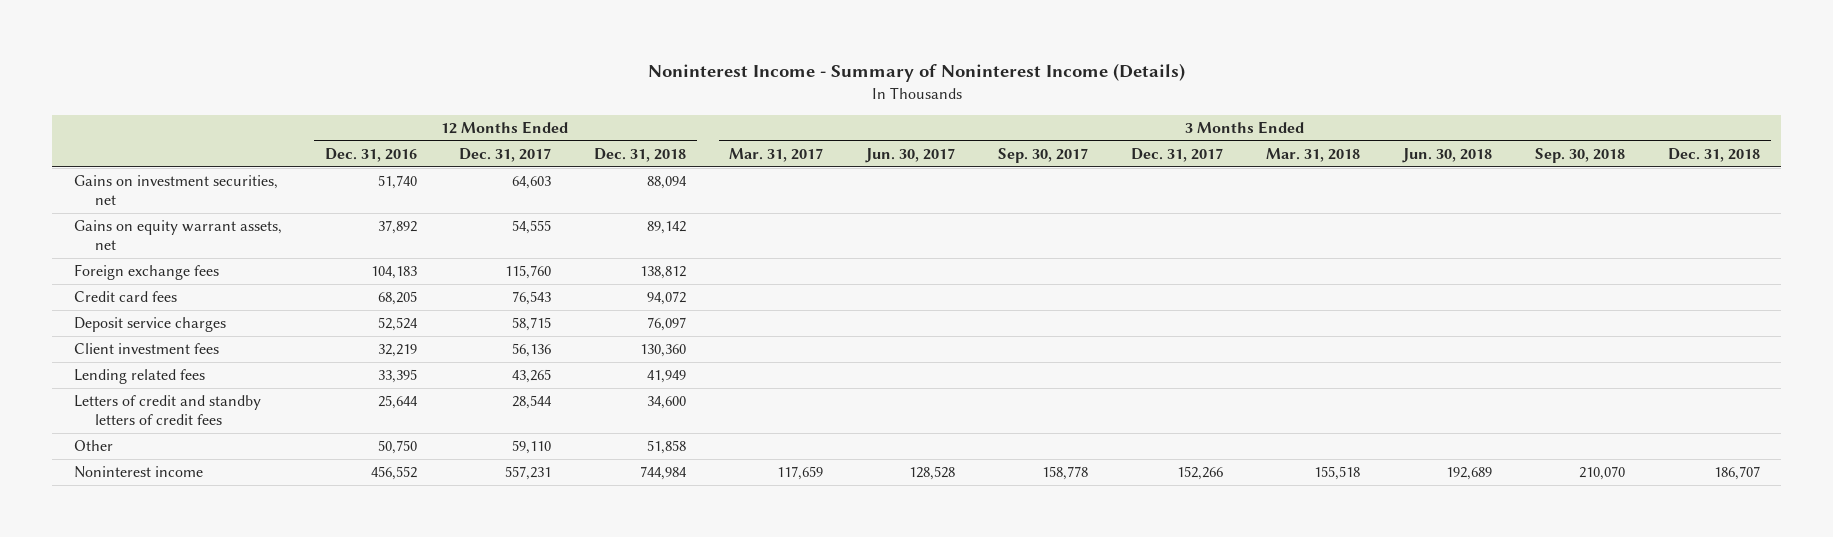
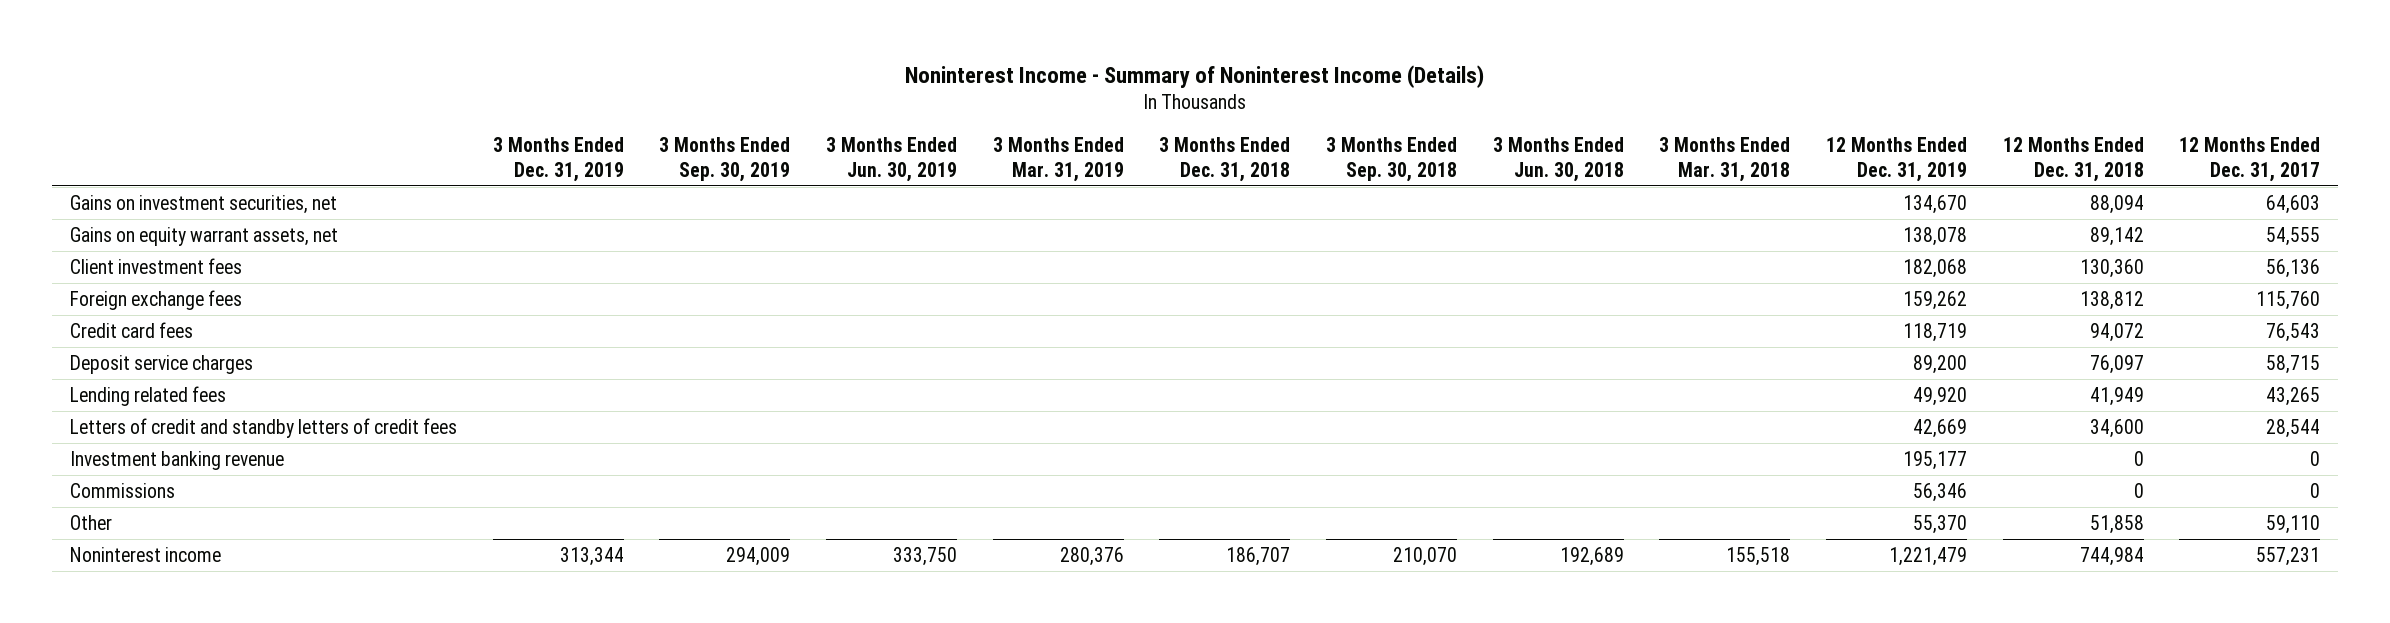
[324,148,417,163] Dec. 31, 2016 -> none
[729,148,824,163] Mar. 31, 2017 -> none
[865,148,956,164] Jun. 30, 2017 -> none
[998,148,1089,164] Sep. 30, 2017 -> none
[1131,148,1224,163] Dec. 31, 2017 -> none
none -> [492,137,624,182] 3 Months Ended Dec. 31, 2019
none -> [659,137,791,182] 3 Months Ended Sep. 30, 2019
none -> [825,137,957,182] 3 Months Ended Jun. 30, 2019
none -> [992,137,1124,182] 3 Months Ended Mar. 31, 2019
none -> [1825,137,1967,182] 12 Months Ended Dec. 31, 2019
[73,343,219,355] Client investment fees -> [70,258,243,275] Client investment fees
none -> [70,451,285,471] Investment banking revenue
none -> [70,483,176,499] Commissions

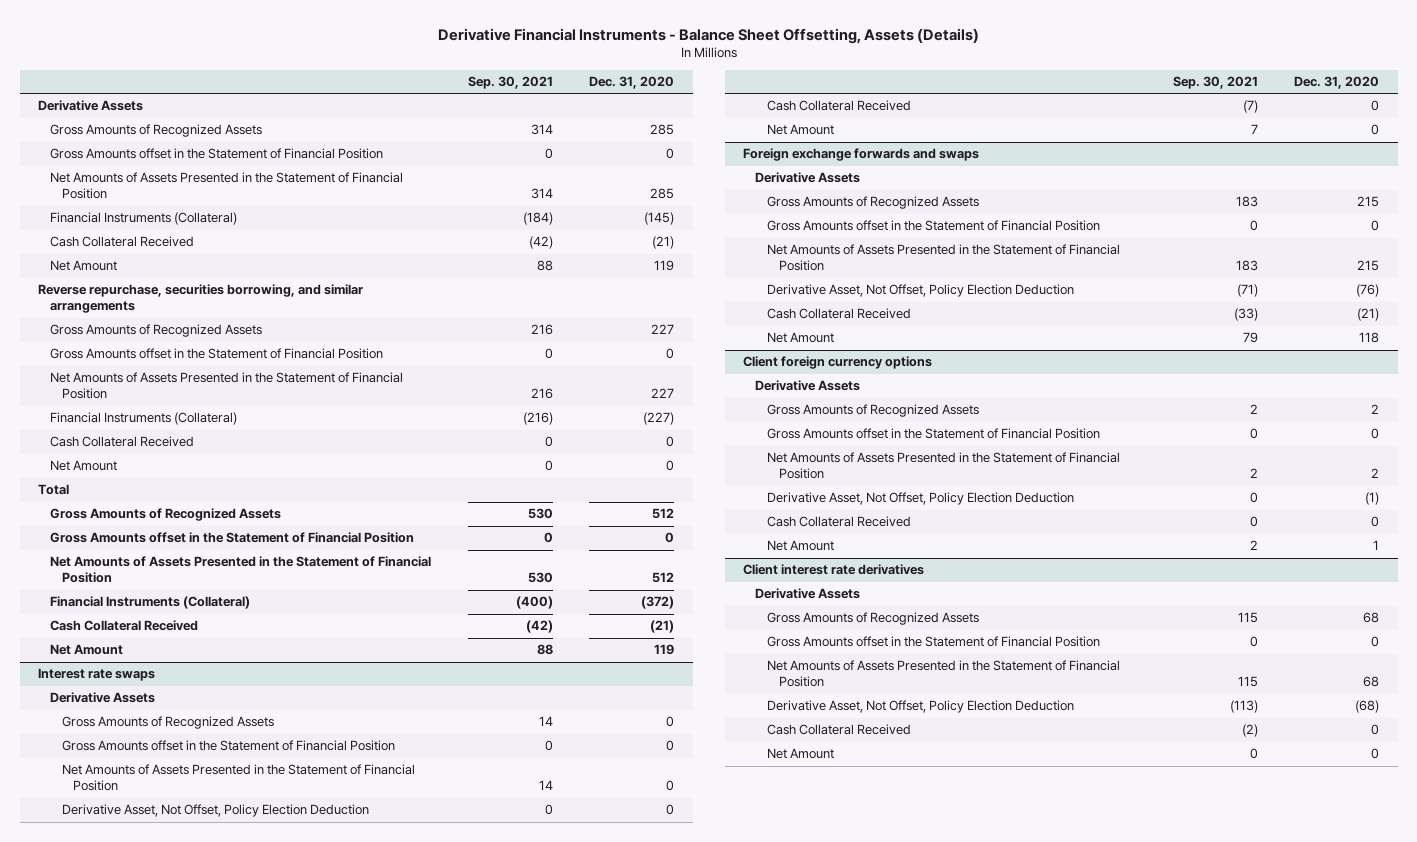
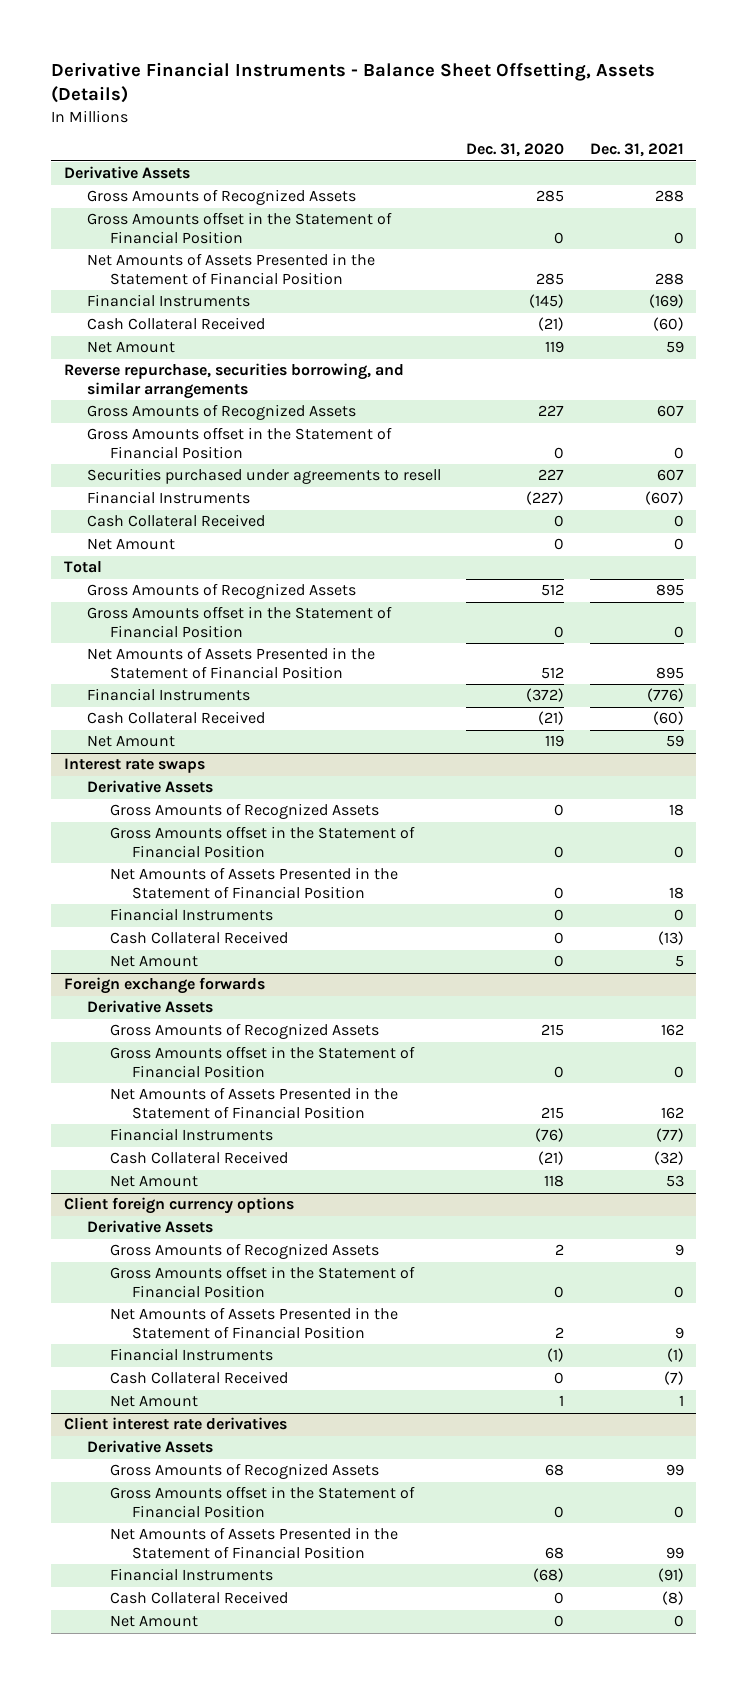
[467,76,553,90] Sep. 30, 2021 -> none
none -> [589,143,684,158] Dec. 31, 2021
[49,212,237,226] Financial Instruments (Collateral) -> [86,294,250,308] Financial Instruments
[49,372,403,400] Net Amounts of Assets Presented in the Statement of Financial Position -> [86,468,441,485] Securities purchased under agreements to resell
[49,412,237,426] Financial Instruments (Collateral) -> [86,491,250,505] Financial Instruments
[49,596,250,610] Financial Instruments (Collateral) -> [86,688,250,702] Financial Instruments
[61,804,369,818] Derivative Asset, Not Offset, Policy Election Deduction -> [109,908,273,922] Financial Instruments
[743,148,980,162] Foreign exchange forwards and swaps -> [63,977,265,995] Foreign exchange forwards
[766,284,1074,298] Derivative Asset, Not Offset, Policy Election Deduction -> [109,1128,273,1142] Financial Instruments
[766,492,1074,506] Derivative Asset, Not Offset, Policy Election Deduction -> [109,1348,273,1362] Financial Instruments
[766,700,1074,714] Derivative Asset, Not Offset, Policy Election Deduction -> [109,1568,273,1582] Financial Instruments

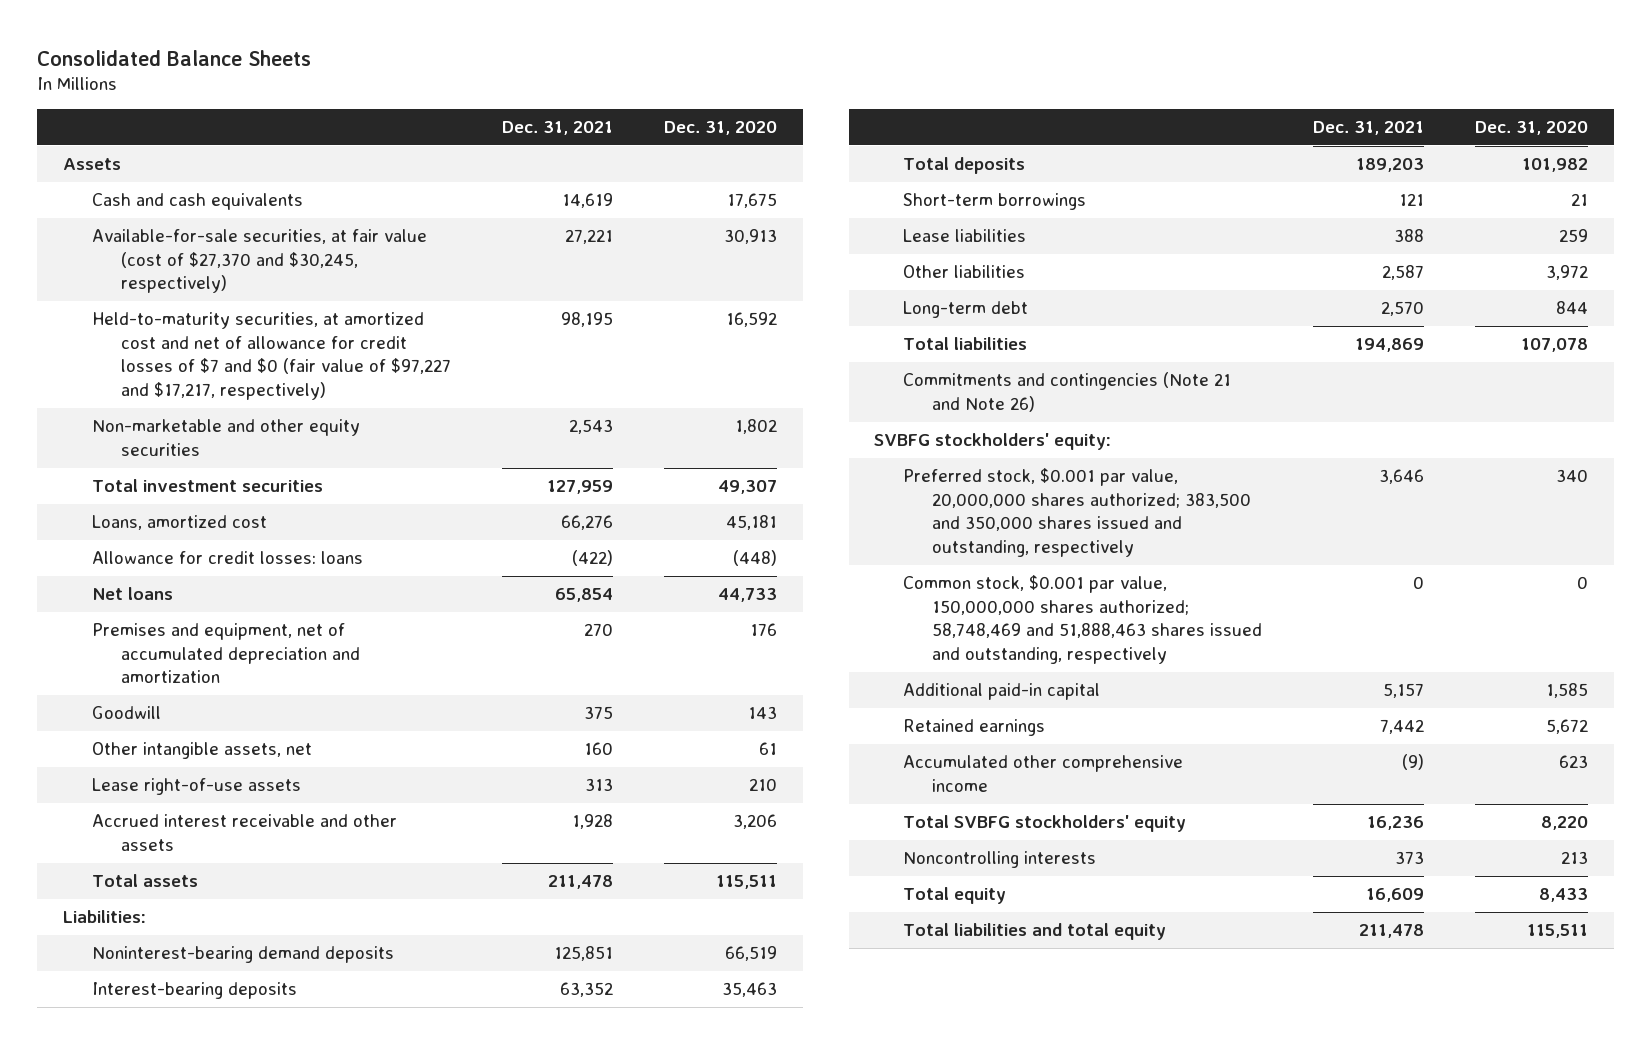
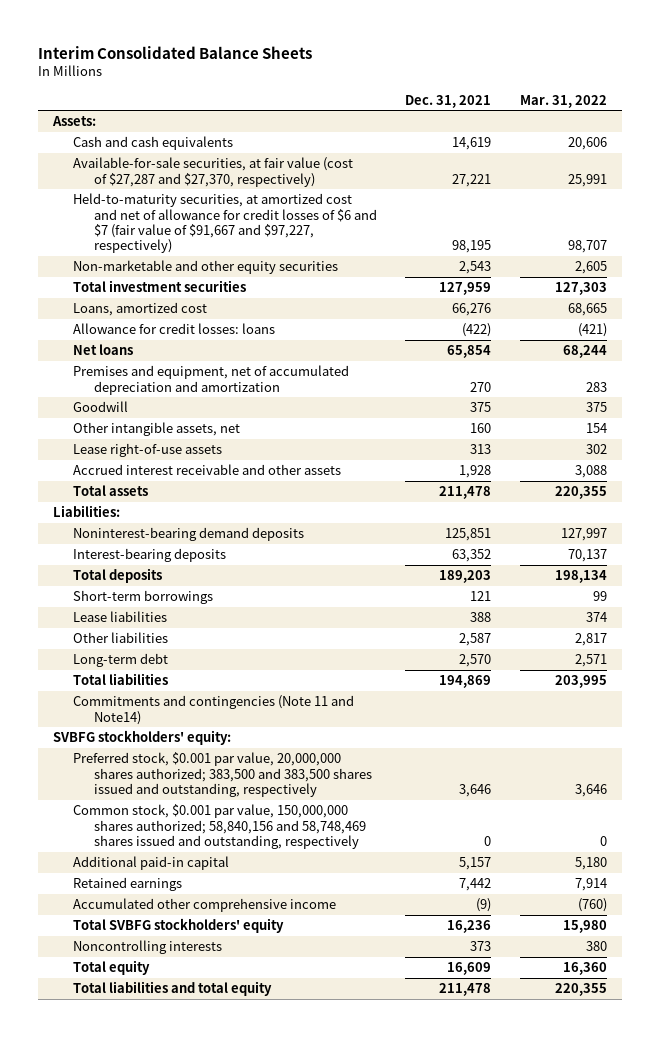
[37,49,312,66] Consolidated Balance Sheets -> [38,45,313,59] Interim Consolidated Balance Sheets
[664,121,778,136] Dec. 31, 2020 -> none
none -> [520,94,608,108] Mar. 31, 2022
[63,158,122,171] Assets -> [51,116,96,127] Assets:
[91,229,427,294] Available-for-sale securities, at fair value (cost of $27,370 and $30,245, respectively) -> [73,157,354,187] Available-for-sale securities, at fair value (cost of $27,287 and $27,370, respectively)
[91,312,451,400] Held-to-maturity securities, at amortized cost and net of allowance for credit losses of $7 and $0 (fair value of $97,227 and $17,217, respectively) -> [73,193,377,254] Held-to-maturity securities, at amortized cost and net of allowance for credit losses of $6 and $7 (fair value of $91,667 and $97,227, respectively)
[903,372,1232,412] Commitments and contingencies (Note 21 and Note 26) -> [73,695,355,725] Commitments and contingencies (Note 11 and Note14)
[903,468,1251,557] Preferred stock, $0.001 par value, 20,000,000 shares authorized; 383,500 and 350,000 shares issued and outstanding, respectively -> [73,752,372,797] Preferred stock, $0.001 par value, 20,000,000 shares authorized; 383,500 and 383,500 shares issued and outstanding, respectively
[903,575,1262,664] Common stock, $0.001 par value, 150,000,000 shares authorized; 58,748,469 and 51,888,463 shares issued and outstanding, respectively -> [73,804,366,849] Common stock, $0.001 par value, 150,000,000 shares authorized; 58,840,156 and 58,748,469 shares issued and outstanding, respectively

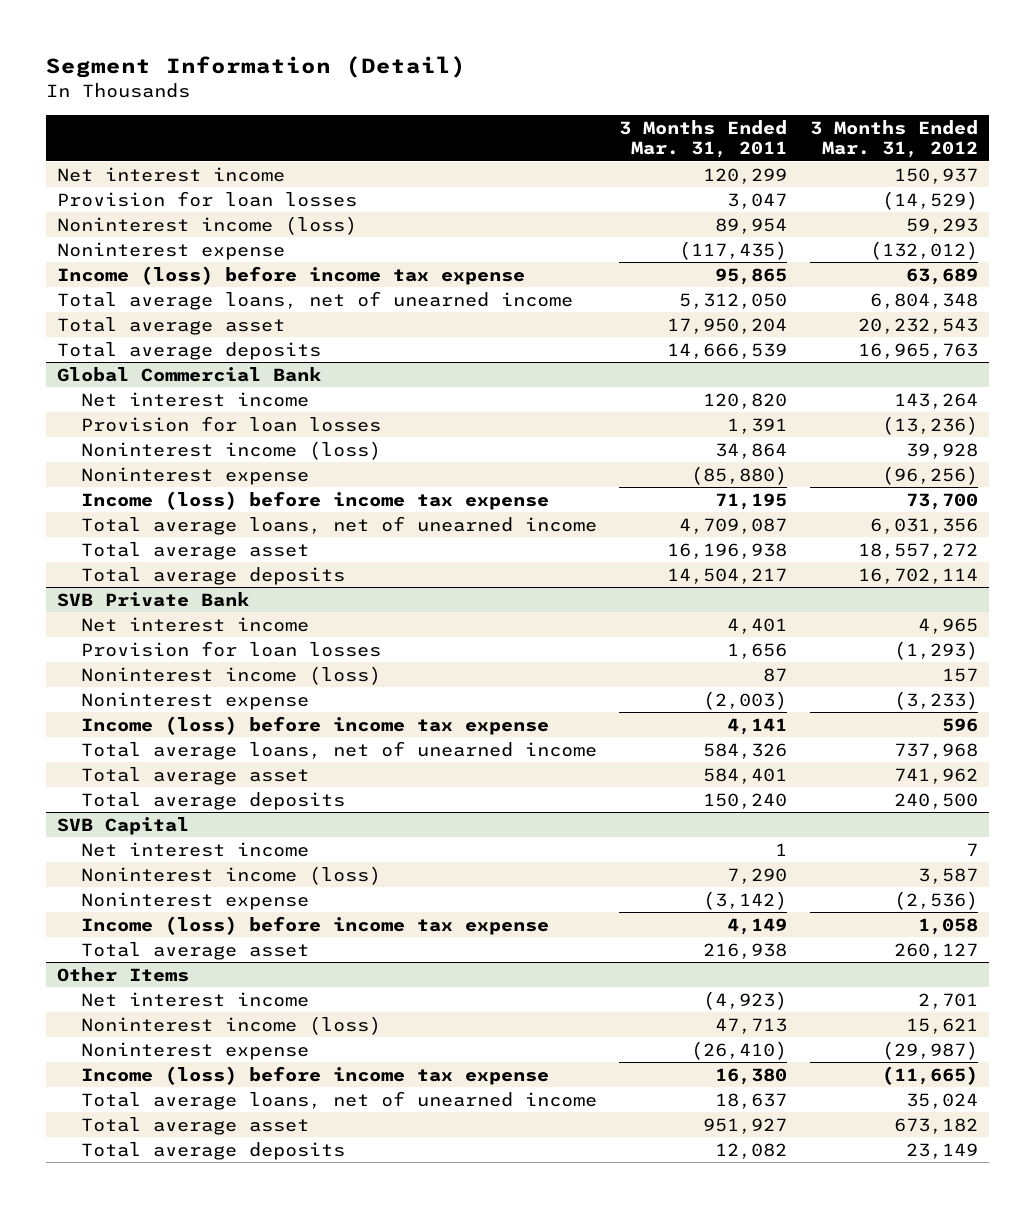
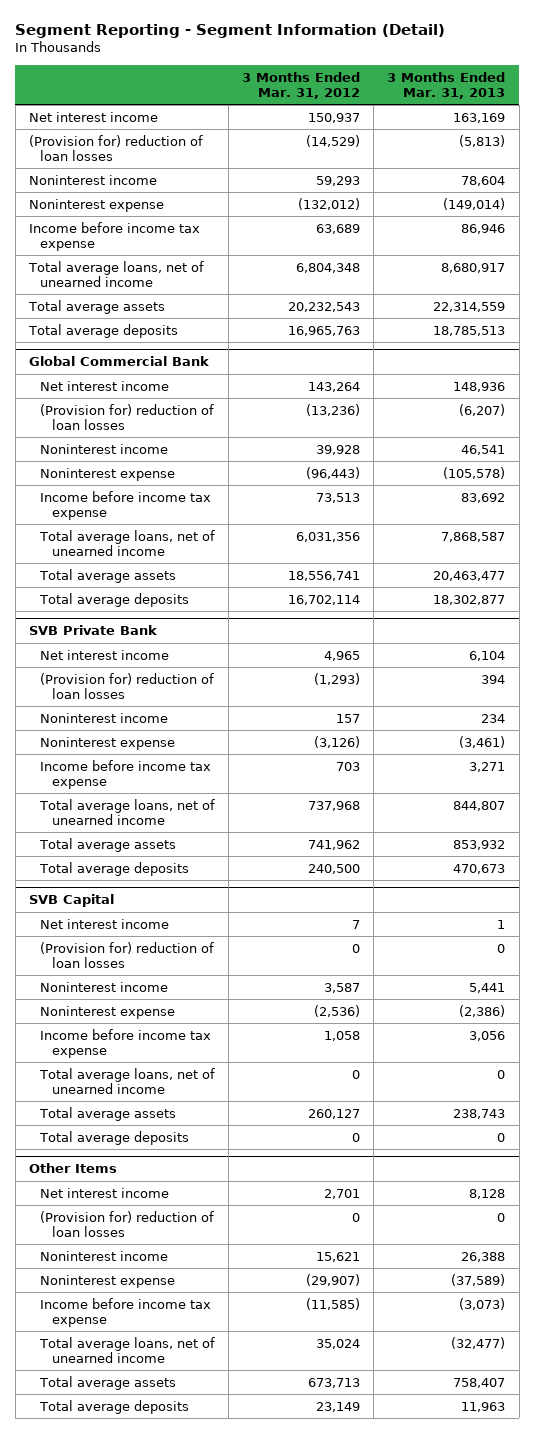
[45,56,466,79] Segment Information (Detail) -> [15,24,446,39] Segment Reporting - Segment Information (Detail)
[619,119,788,159] 3 Months Ended Mar. 31, 2011 -> none
none -> [387,71,506,100] 3 Months Ended Mar. 31, 2013
[56,190,357,207] Provision for loan losses -> [28,134,203,161] (Provision for) reduction of loan losses
[56,215,357,235] Noninterest income (loss) -> [28,174,157,185] Noninterest income
[56,265,525,285] Income (loss) before income tax expense -> [28,221,200,251] Income before income tax expense
[56,316,285,335] Total average asset -> [27,299,165,314] Total average assets
[80,415,381,432] Provision for loan losses -> [40,403,215,430] (Provision for) reduction of loan losses
[80,440,381,460] Noninterest income (loss) -> [40,443,169,454] Noninterest income
[881,465,978,485] (96,256) -> [306,466,361,479] (96,443)
[80,490,549,510] Income (loss) before income tax expense -> [40,490,212,520] Income before income tax expense
[905,492,978,510] 73,700 -> [316,492,361,503] 73,513
[80,541,309,560] Total average asset -> [39,568,177,583] Total average assets
[857,542,978,559] 18,557,272 -> [288,570,361,581] 18,556,741
[80,640,381,657] Provision for loan losses -> [40,672,215,699] (Provision for) reduction of loan losses
[80,665,381,685] Noninterest income (loss) -> [40,712,169,723] Noninterest income
[893,690,978,710] (3,233) -> [314,735,361,748] (3,126)
[80,715,549,735] Income (loss) before income tax expense -> [40,759,212,789] Income before income tax expense
[941,717,978,732] 596 -> [336,761,361,771] 703
[80,766,309,785] Total average asset -> [39,837,177,852] Total average assets
none -> [40,941,215,968] (Provision for) reduction of loan losses
[80,865,381,885] Noninterest income (loss) -> [40,981,169,992] Noninterest income
[80,915,549,935] Income (loss) before income tax expense -> [40,1028,212,1058] Income before income tax expense
none -> [39,1067,216,1094] Total average loans, net of unearned income
[80,941,309,960] Total average asset -> [39,1106,177,1121] Total average assets
none -> [39,1130,190,1145] Total average deposits
none -> [40,1210,215,1237] (Provision for) reduction of loan losses
[80,1015,381,1035] Noninterest income (loss) -> [40,1250,169,1261] Noninterest income
[881,1040,978,1060] (29,987) -> [306,1273,361,1286] (29,907)
[80,1065,549,1085] Income (loss) before income tax expense -> [40,1297,212,1327] Income before income tax expense
[881,1065,978,1085] (11,665) -> [306,1297,361,1310] (11,585)
[80,1116,309,1135] Total average asset -> [39,1375,177,1390] Total average assets
[893,1117,978,1134] 673,182 -> [308,1377,361,1388] 673,713

